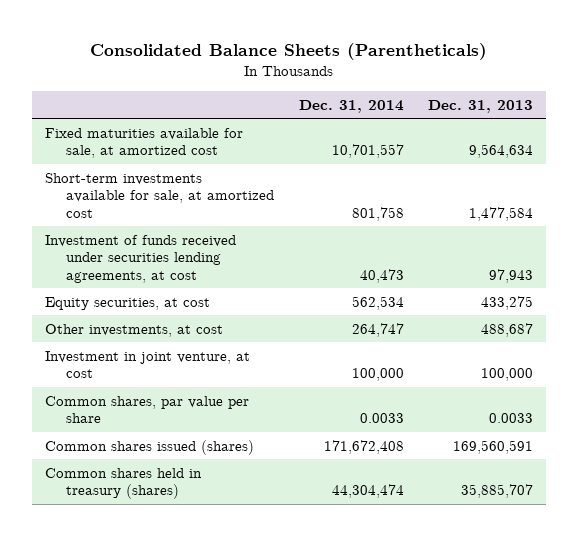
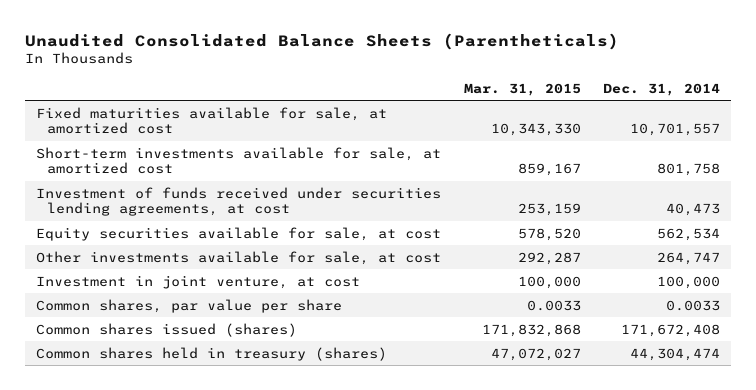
[90,42,488,60] Consolidated Balance Sheets (Parentheticals) -> [25,32,620,50] Unaudited Consolidated Balance Sheets (Parentheticals)
[428,99,534,113] Dec. 31, 2013 -> none
none -> [463,82,581,96] Mar. 31, 2015
[44,296,210,310] Equity securities, at cost -> [36,226,442,241] Equity securities available for sale, at cost
[44,323,223,337] Other investments, at cost -> [36,250,442,265] Other investments available for sale, at cost

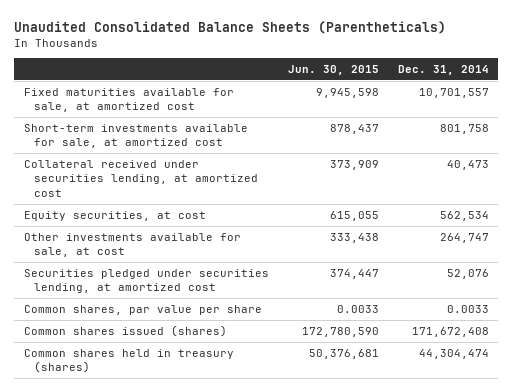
[463,82,581,96] Mar. 31, 2015 -> none
none -> [287,65,379,76] Jun. 30, 2015
[36,186,442,217] Investment of funds received under securities lending agreements, at cost -> [23,160,258,197] Collateral received under securities lending, at amortized cost
[36,226,442,241] Equity securities available for sale, at cost -> [23,211,206,222] Equity securities, at cost
[36,274,361,289] Investment in joint venture, at cost -> none
none -> [23,269,269,294] Securities pledged under securities lending, at amortized cost

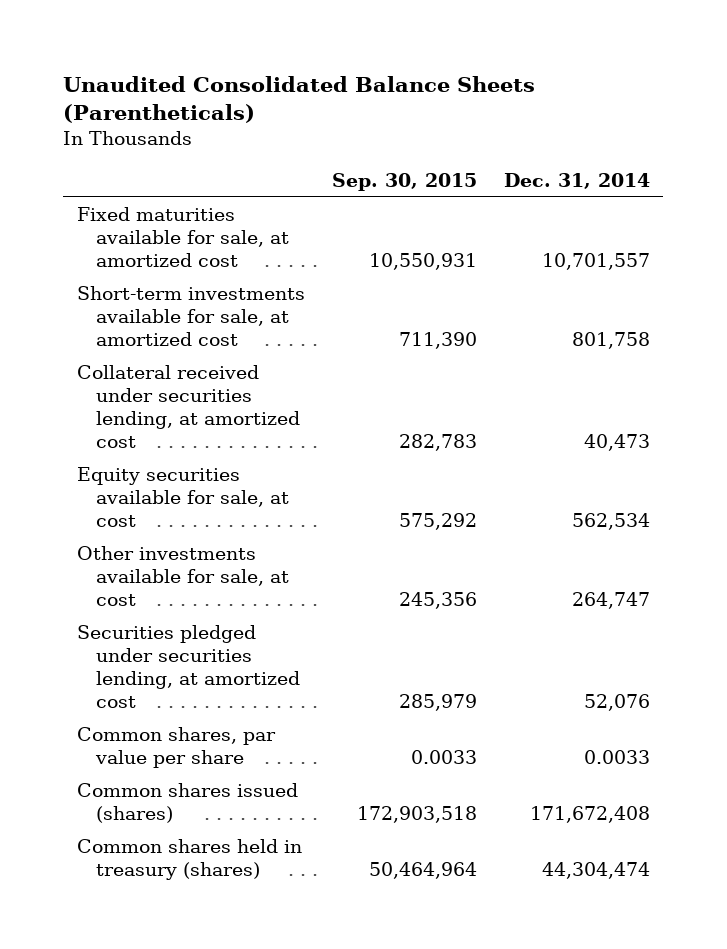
[287,65,379,76] Jun. 30, 2015 -> none
none -> [331,172,477,191] Sep. 30, 2015
[23,211,206,222] Equity securities, at cost -> [76,467,290,527] Equity securities available for sale, at cost

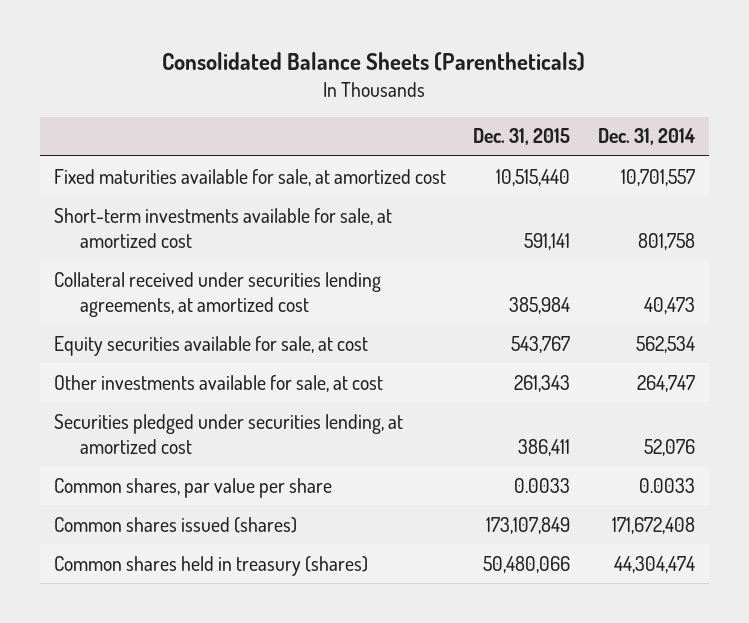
[63,75,536,124] Unaudited Consolidated Balance Sheets (Parentheticals) -> [162,52,586,72] Consolidated Balance Sheets (Parentheticals)
[331,172,477,191] Sep. 30, 2015 -> none
none -> [473,128,571,146] Dec. 31, 2015
[76,365,301,448] Collateral received under securities lending, at amortized cost -> [53,271,381,317] Collateral received under securities lending agreements, at amortized cost

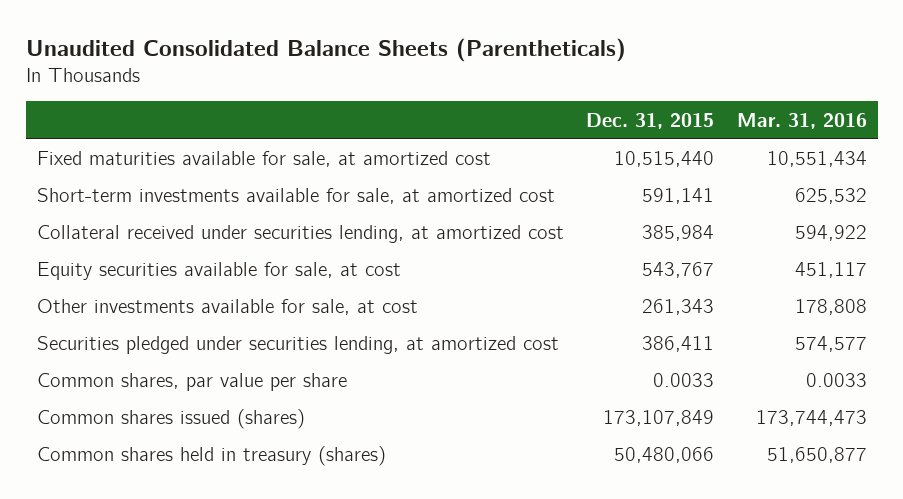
[162,52,586,72] Consolidated Balance Sheets (Parentheticals) -> [25,37,626,62] Unaudited Consolidated Balance Sheets (Parentheticals)
[598,128,696,146] Dec. 31, 2014 -> none
none -> [736,112,867,129] Mar. 31, 2016
[53,271,381,317] Collateral received under securities lending agreements, at amortized cost -> [36,225,564,244] Collateral received under securities lending, at amortized cost

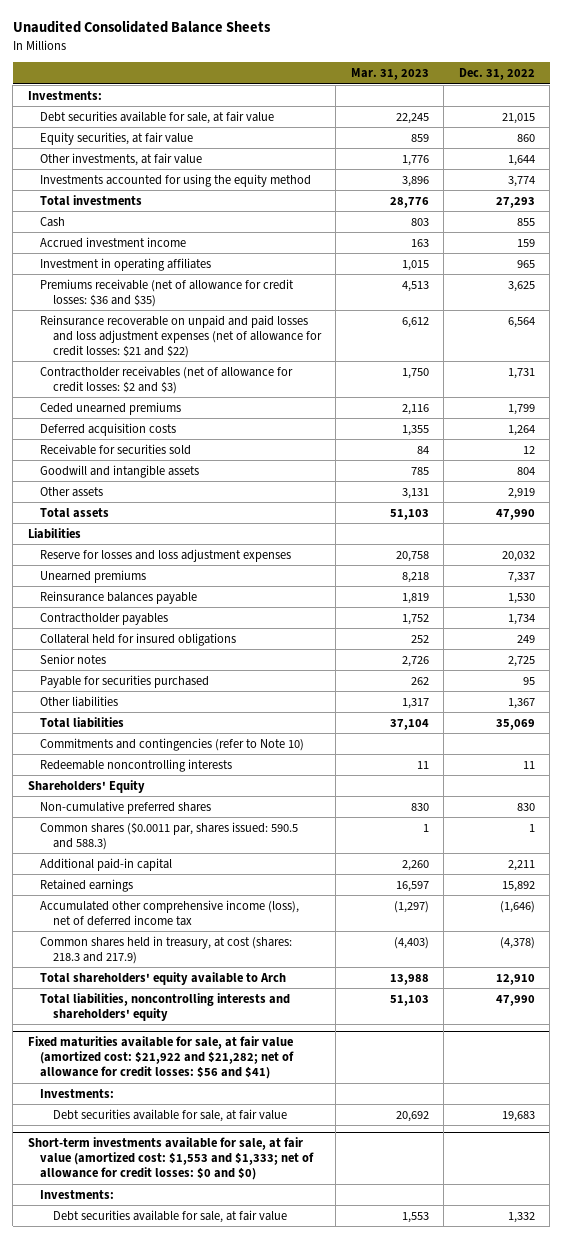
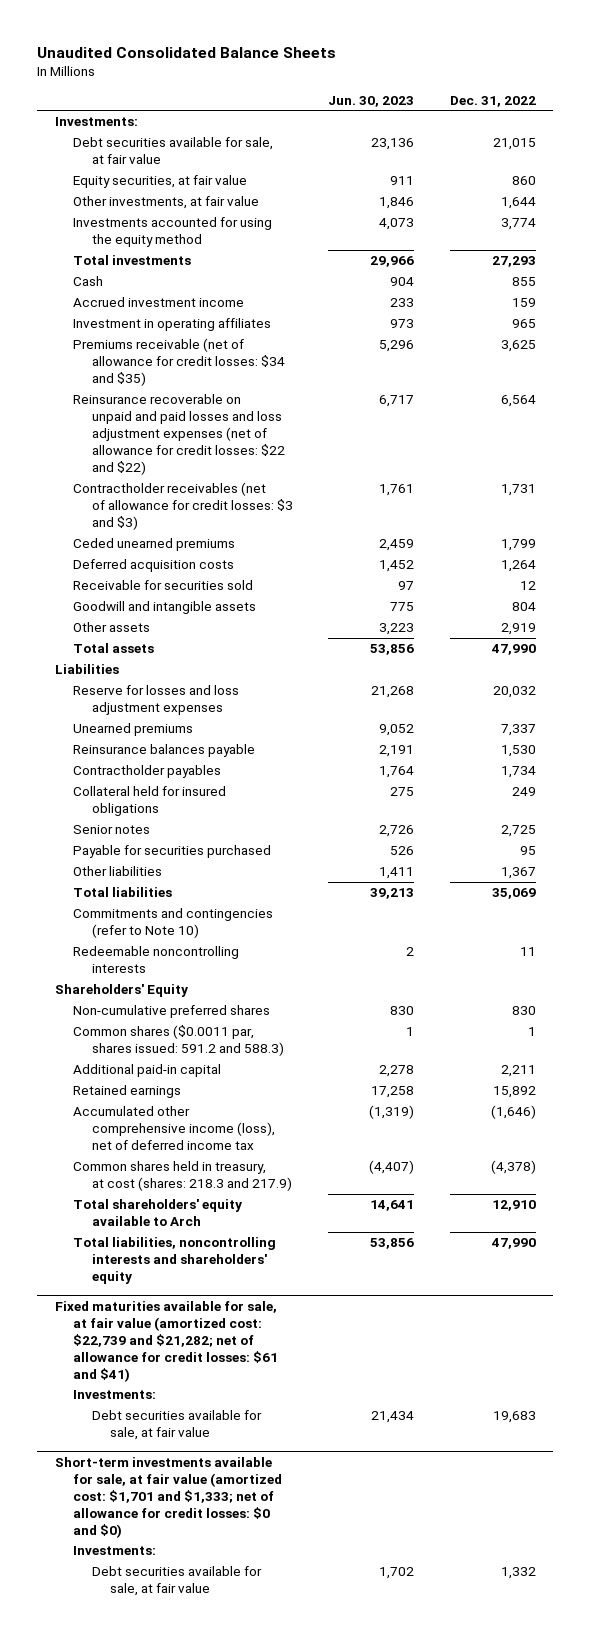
[350,68,429,81] Mar. 31, 2023 -> none
none -> [328,95,415,107] Jun. 30, 2023
[40,278,295,307] Premiums receivable (net of allowance for credit losses: $36 and $35) -> [73,338,285,387] Premiums receivable (net of allowance for credit losses: $34 and $35)
[40,314,322,358] Reinsurance recoverable on unpaid and paid losses and loss adjustment expenses (net of allowance for credit losses: $21 and $22) -> [73,394,285,476] Reinsurance recoverable on unpaid and paid losses and loss adjustment expenses (net of allowance for credit losses: $22 and $22)
[40,365,294,394] Contractholder receivables (net of allowance for credit losses: $2 and $3) -> [73,482,293,531] Contractholder receivables (net of allowance for credit losses: $3 and $3)
[40,821,299,850] Common shares ($0.0011 par, shares issued: 590.5 and 588.3) -> [73,1025,284,1057] Common shares ($0.0011 par, shares issued: 591.2 and 588.3)
[27,1036,295,1080] Fixed maturities available for sale, at fair value (amortized cost: $21,922 and $21,282; net of allowance for credit losses: $56 and $41) -> [54,1300,279,1382] Fixed maturities available for sale, at fair value (amortized cost: $22,739 and $21,282; net of allowance for credit losses: $61 and $41)
[27,1137,315,1181] Short-term investments available for sale, at fair value (amortized cost: $1,553 and $1,333; net of allowance for credit losses: $0 and $0) -> [54,1456,283,1538] Short-term investments available for sale, at fair value (amortized cost: $1,701 and $1,333; net of allowance for credit losses: $0 and $0)

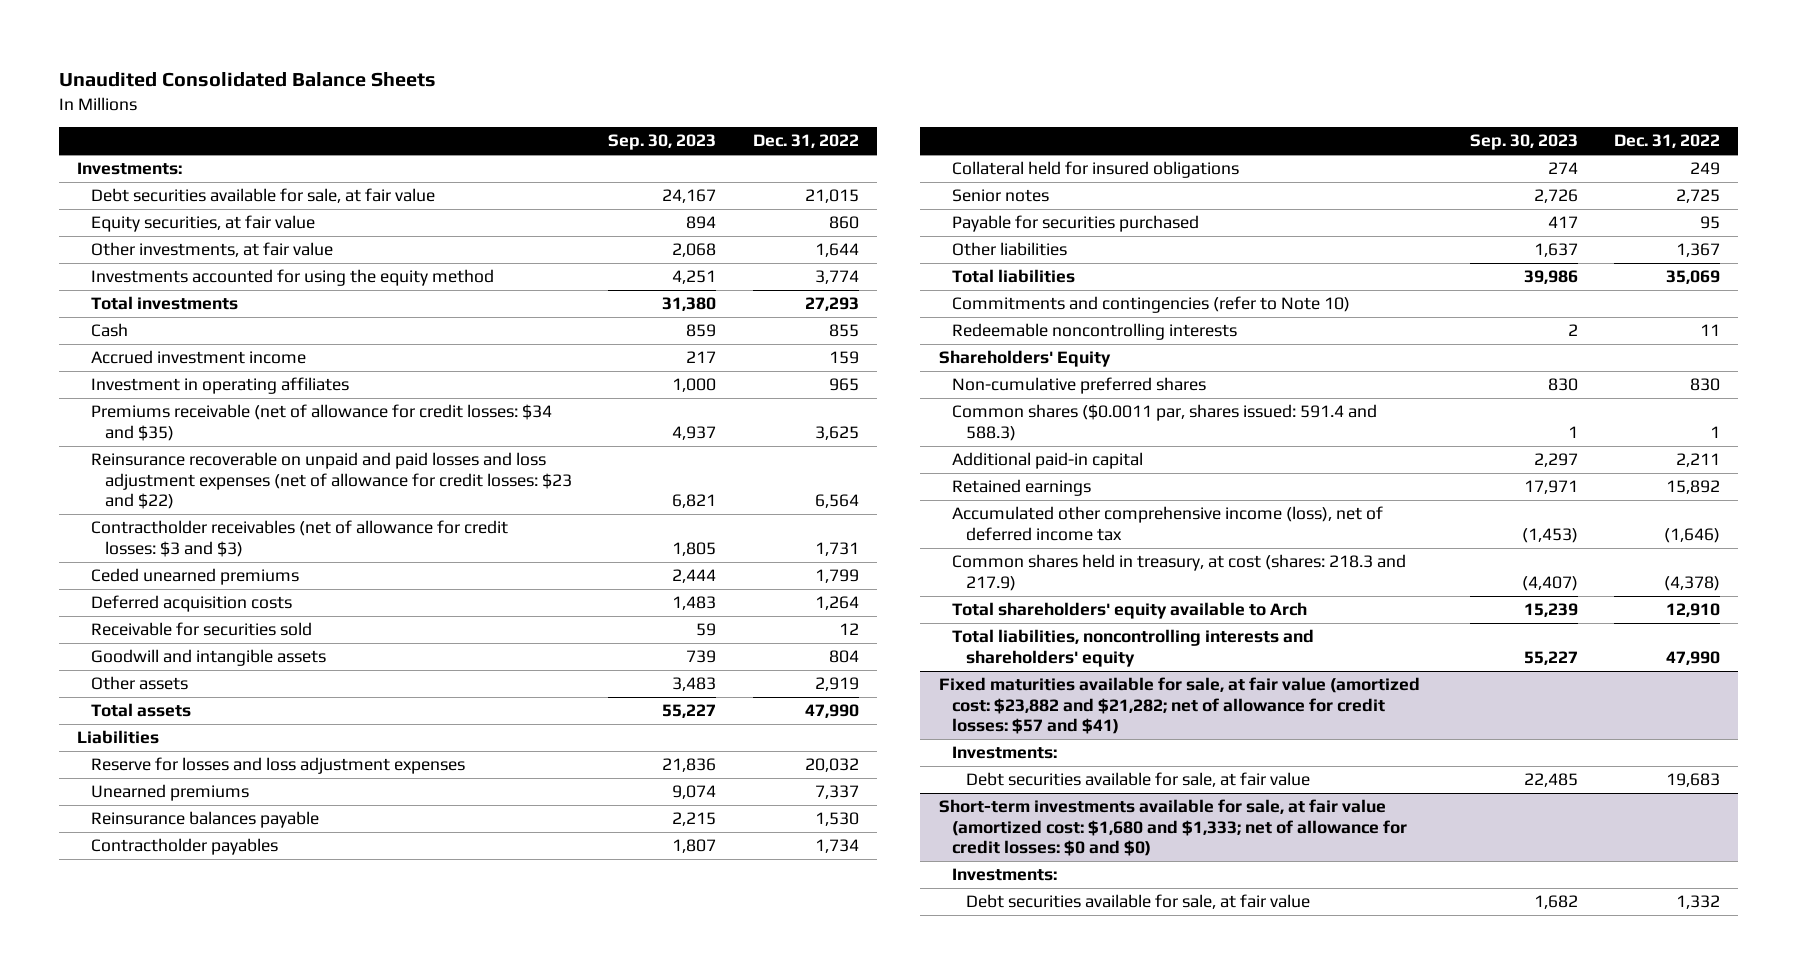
[328,95,415,107] Jun. 30, 2023 -> none
none -> [608,134,717,151] Sep. 30, 2023
[73,394,285,476] Reinsurance recoverable on unpaid and paid losses and loss adjustment expenses (net of allowance for credit losses: $22 and $22) -> [91,452,572,510] Reinsurance recoverable on unpaid and paid losses and loss adjustment expenses (net of allowance for credit losses: $23 and $22)
[73,1025,284,1057] Common shares ($0.0011 par, shares issued: 591.2 and 588.3) -> [952,404,1378,441] Common shares ($0.0011 par, shares issued: 591.4 and 588.3)
[54,1300,279,1382] Fixed maturities available for sale, at fair value (amortized cost: $22,739 and $21,282; net of allowance for credit losses: $61 and $41) -> [938,677,1420,735] Fixed maturities available for sale, at fair value (amortized cost: $23,882 and $21,282; net of allowance for credit losses: $57 and $41)
[54,1456,283,1538] Short-term investments available for sale, at fair value (amortized cost: $1,701 and $1,333; net of allowance for credit losses: $0 and $0) -> [938,799,1408,857] Short-term investments available for sale, at fair value (amortized cost: $1,680 and $1,333; net of allowance for credit losses: $0 and $0)

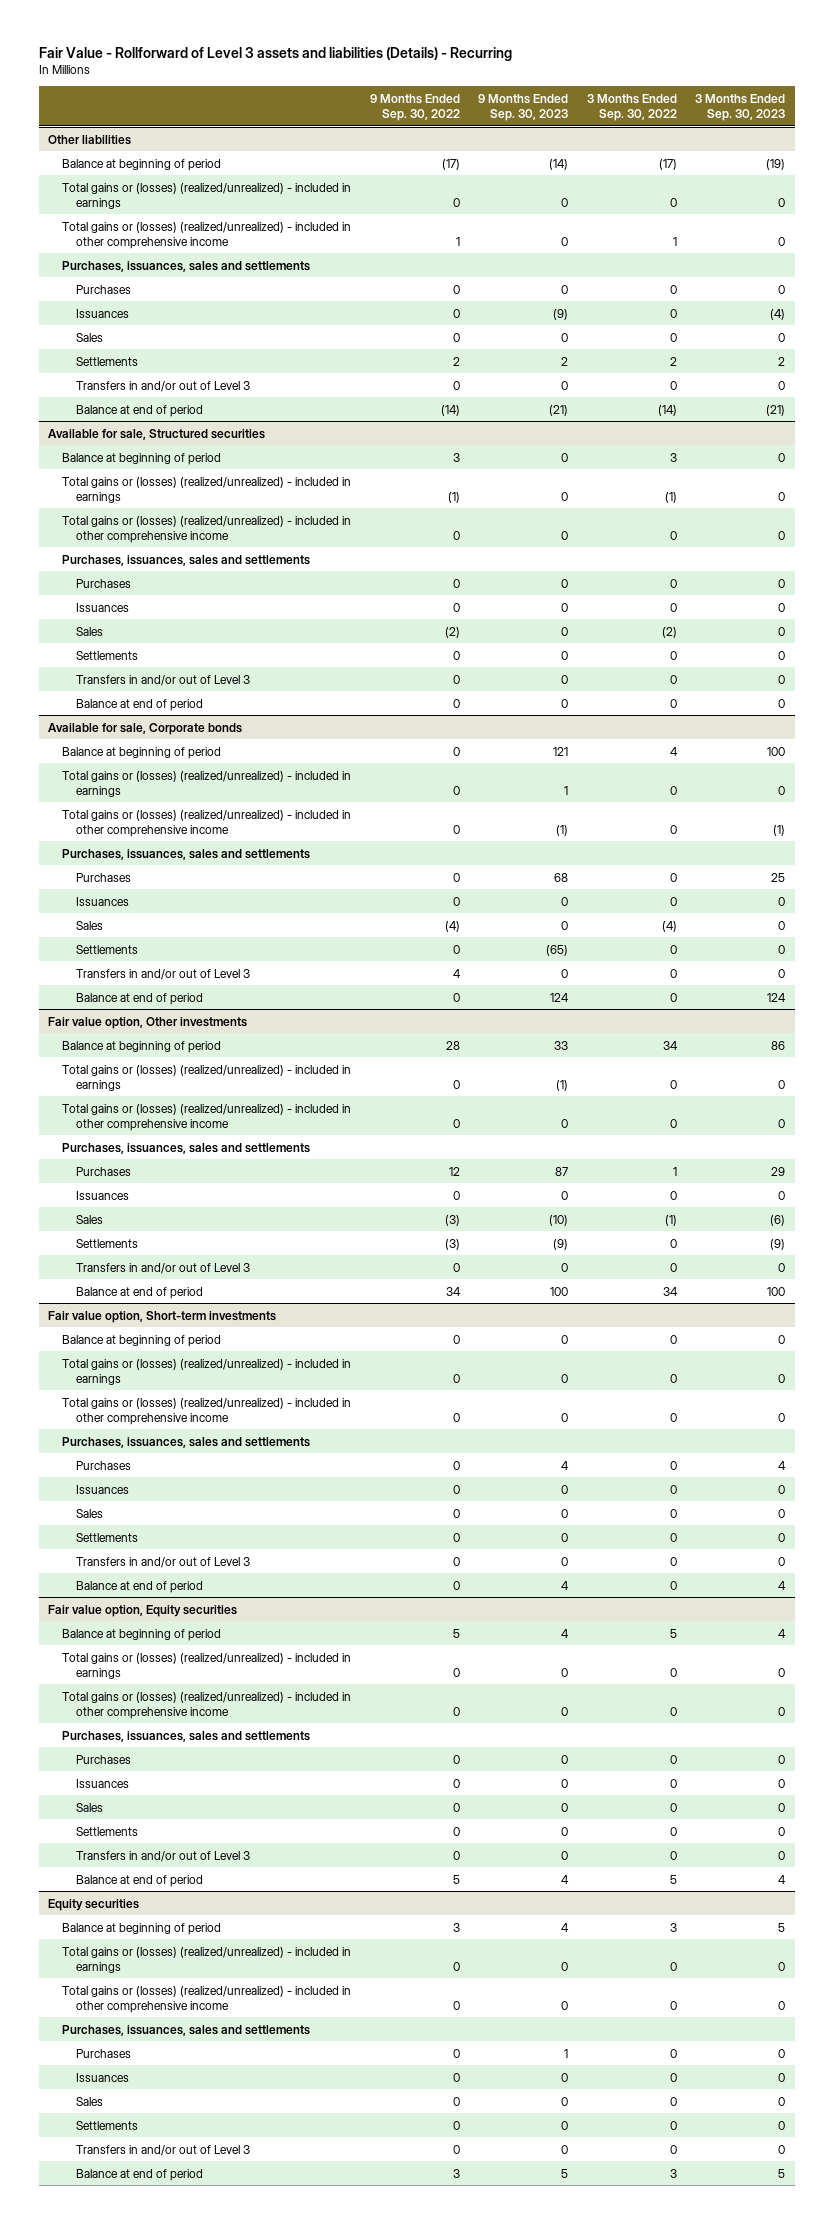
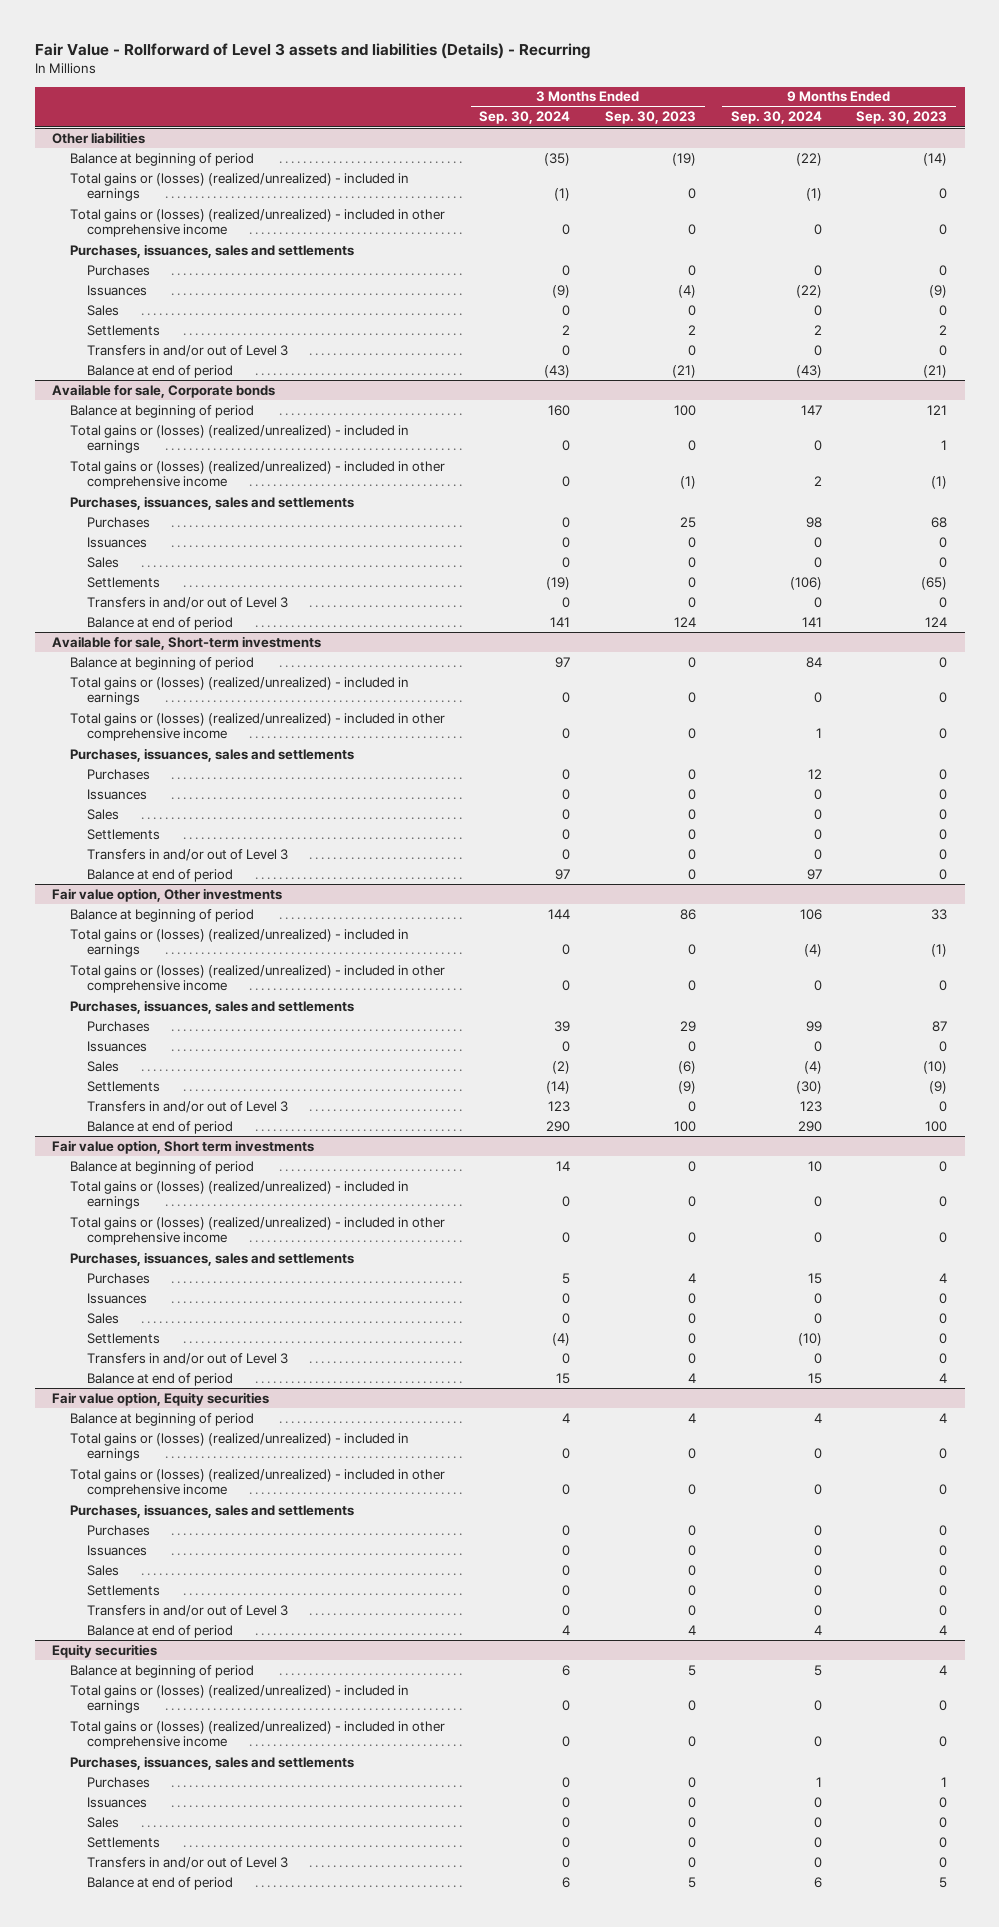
[369,94,460,122] 9 Months Ended Sep. 30, 2022 -> none
[586,94,677,122] 3 Months Ended Sep. 30, 2022 -> none
none -> [479,111,571,125] Sep. 30, 2024
none -> [730,111,822,125] Sep. 30, 2024
[48,428,266,440] Available for sale, Structured securities -> none
[61,452,221,465] Balance at beginning of period -> none
[61,476,351,503] Total gains or (losses) (realized/unrealized) - included in earnings -> none
[61,515,351,543] Total gains or (losses) (realized/unrealized) - included in other comprehensive income -> none
[61,554,310,566] Purchases, issuances, sales and settlements -> none
[75,578,131,588] Purchases -> none
[75,602,129,612] Issuances -> none
[75,626,103,636] Sales -> none
[75,650,138,660] Settlements -> none
[75,674,250,686] Transfers in and/or out of Level 3 -> none
[75,698,203,711] Balance at end of period -> none
none -> [52,635,322,650] Available for sale, Short-term investments
none -> [69,656,254,670] Balance at beginning of period
none -> [69,676,409,706] Total gains or (losses) (realized/unrealized) - included in earnings
none -> [69,712,445,742] Total gains or (losses) (realized/unrealized) - included in other comprehensive income
none -> [69,747,354,762] Purchases, issuances, sales and settlements
none -> [86,768,150,780] Purchases
none -> [86,788,147,800] Issuances
none -> [86,808,119,820] Sales
none -> [86,828,160,840] Settlements
none -> [86,848,288,861] Transfers in and/or out of Level 3
none -> [86,868,233,882] Balance at end of period
[48,1310,277,1323] Fair value option, Short-term investments -> [52,1139,315,1154] Fair value option, Short term investments

